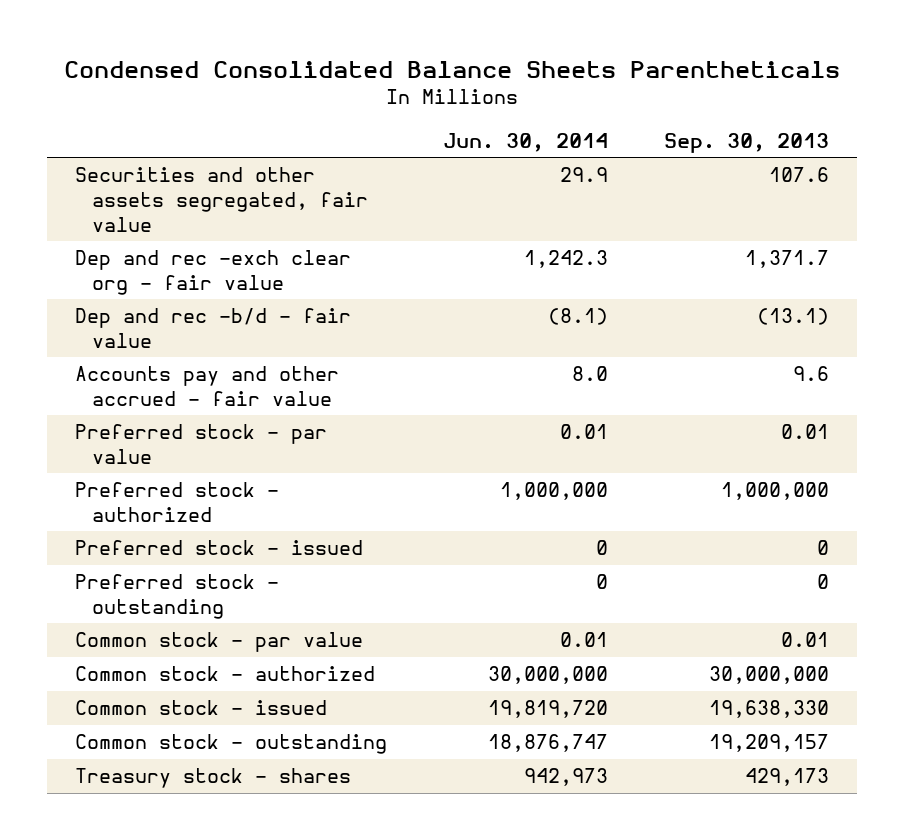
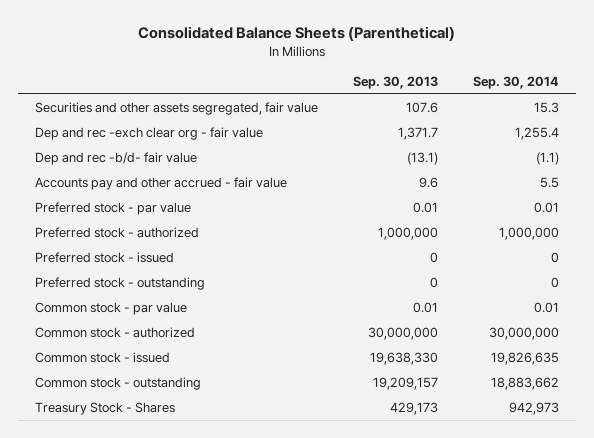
[64,60,841,78] Condensed Consolidated Balance Sheets Parentheticals -> [137,26,455,42] Consolidated Balance Sheets (Parenthetical)
[443,133,609,153] Jun. 30, 2014 -> none
none -> [472,76,559,90] Sep. 30, 2014
[75,308,352,348] Dep and rec -b/d - fair value -> [35,152,198,166] Dep and rec -b/d- fair value
[75,768,352,789] Treasury stock - shares -> [35,402,176,416] Treasury Stock - Shares

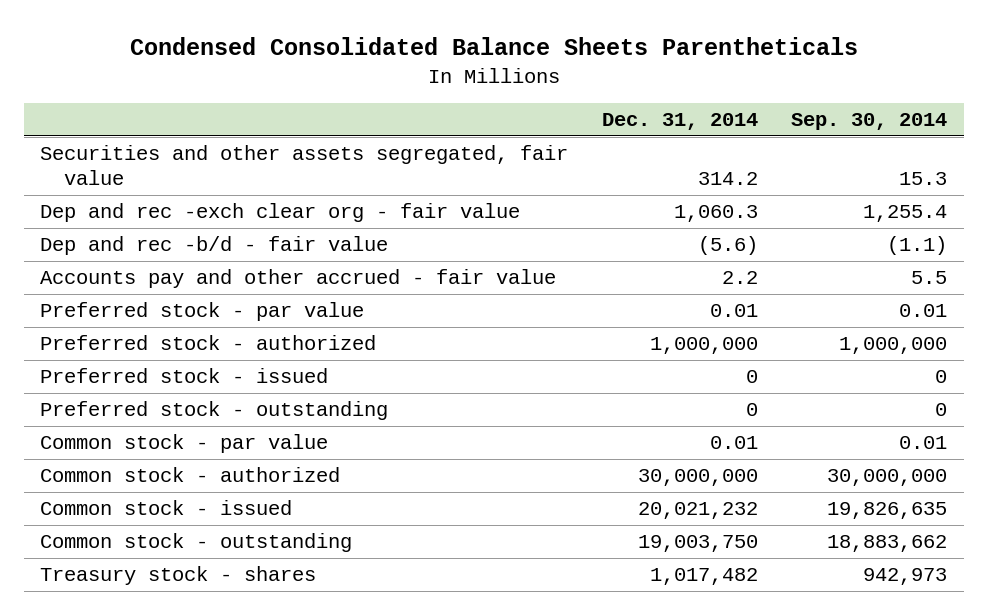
[137,26,455,42] Consolidated Balance Sheets (Parenthetical) -> [129,37,858,56] Condensed Consolidated Balance Sheets Parentheticals
[352,76,438,90] Sep. 30, 2013 -> none
none -> [601,112,758,130] Dec. 31, 2014
[35,152,198,166] Dep and rec -b/d- fair value -> [40,235,389,255] Dep and rec -b/d - fair value
[35,402,176,416] Treasury Stock - Shares -> [40,565,317,585] Treasury stock - shares

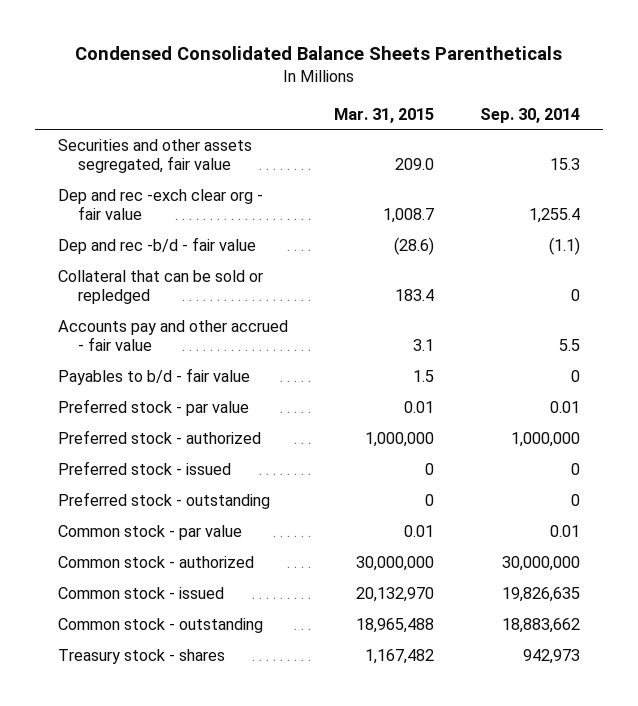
[601,112,758,130] Dec. 31, 2014 -> none
none -> [334,107,435,123] Mar. 31, 2015
none -> [57,270,263,305] Collateral that can be sold or repledged
none -> [57,368,250,386] Payables to b/d - fair value

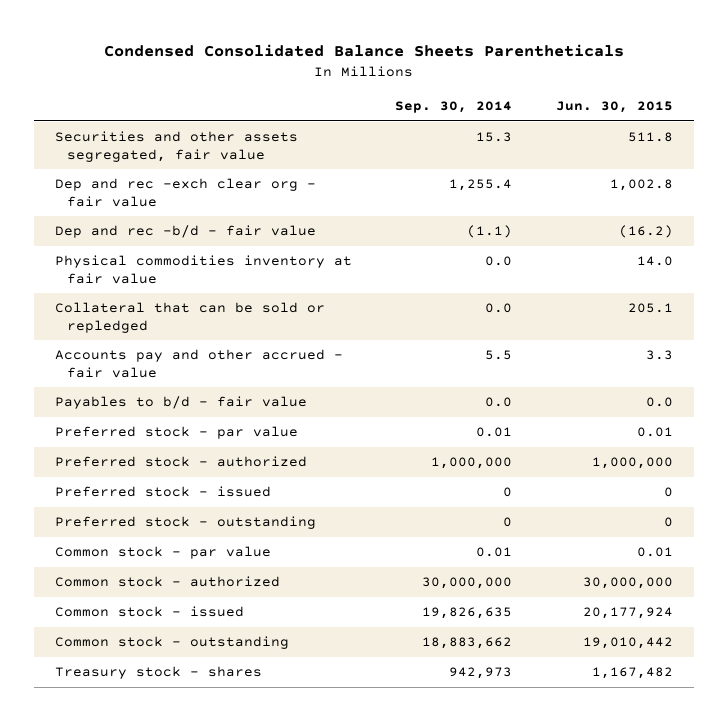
[334,107,435,123] Mar. 31, 2015 -> none
none -> [555,101,673,114] Jun. 30, 2015
none -> [55,255,353,284] Physical commodities inventory at fair value
[571,289,581,302] 0 -> [485,303,513,314] 0.0
[571,370,581,383] 0 -> [485,397,513,408] 0.0

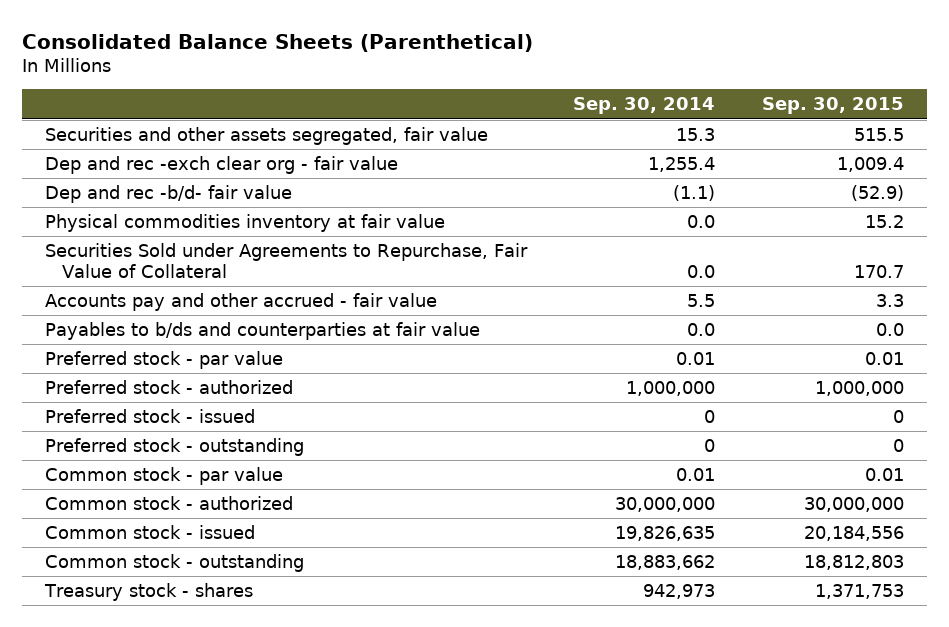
[103,44,624,58] Condensed Consolidated Balance Sheets Parentheticals -> [21,33,533,52] Consolidated Balance Sheets (Parenthetical)
[555,101,673,114] Jun. 30, 2015 -> none
none -> [762,97,905,115] Sep. 30, 2015
[55,225,317,239] Dep and rec -b/d - fair value -> [44,184,292,203] Dep and rec -b/d- fair value
[55,302,326,333] Collateral that can be sold or repledged -> [44,242,528,278] Securities Sold under Agreements to Repurchase, Fair Value of Collateral
[55,396,308,410] Payables to b/d - fair value -> [44,321,480,340] Payables to b/ds and counterparties at fair value

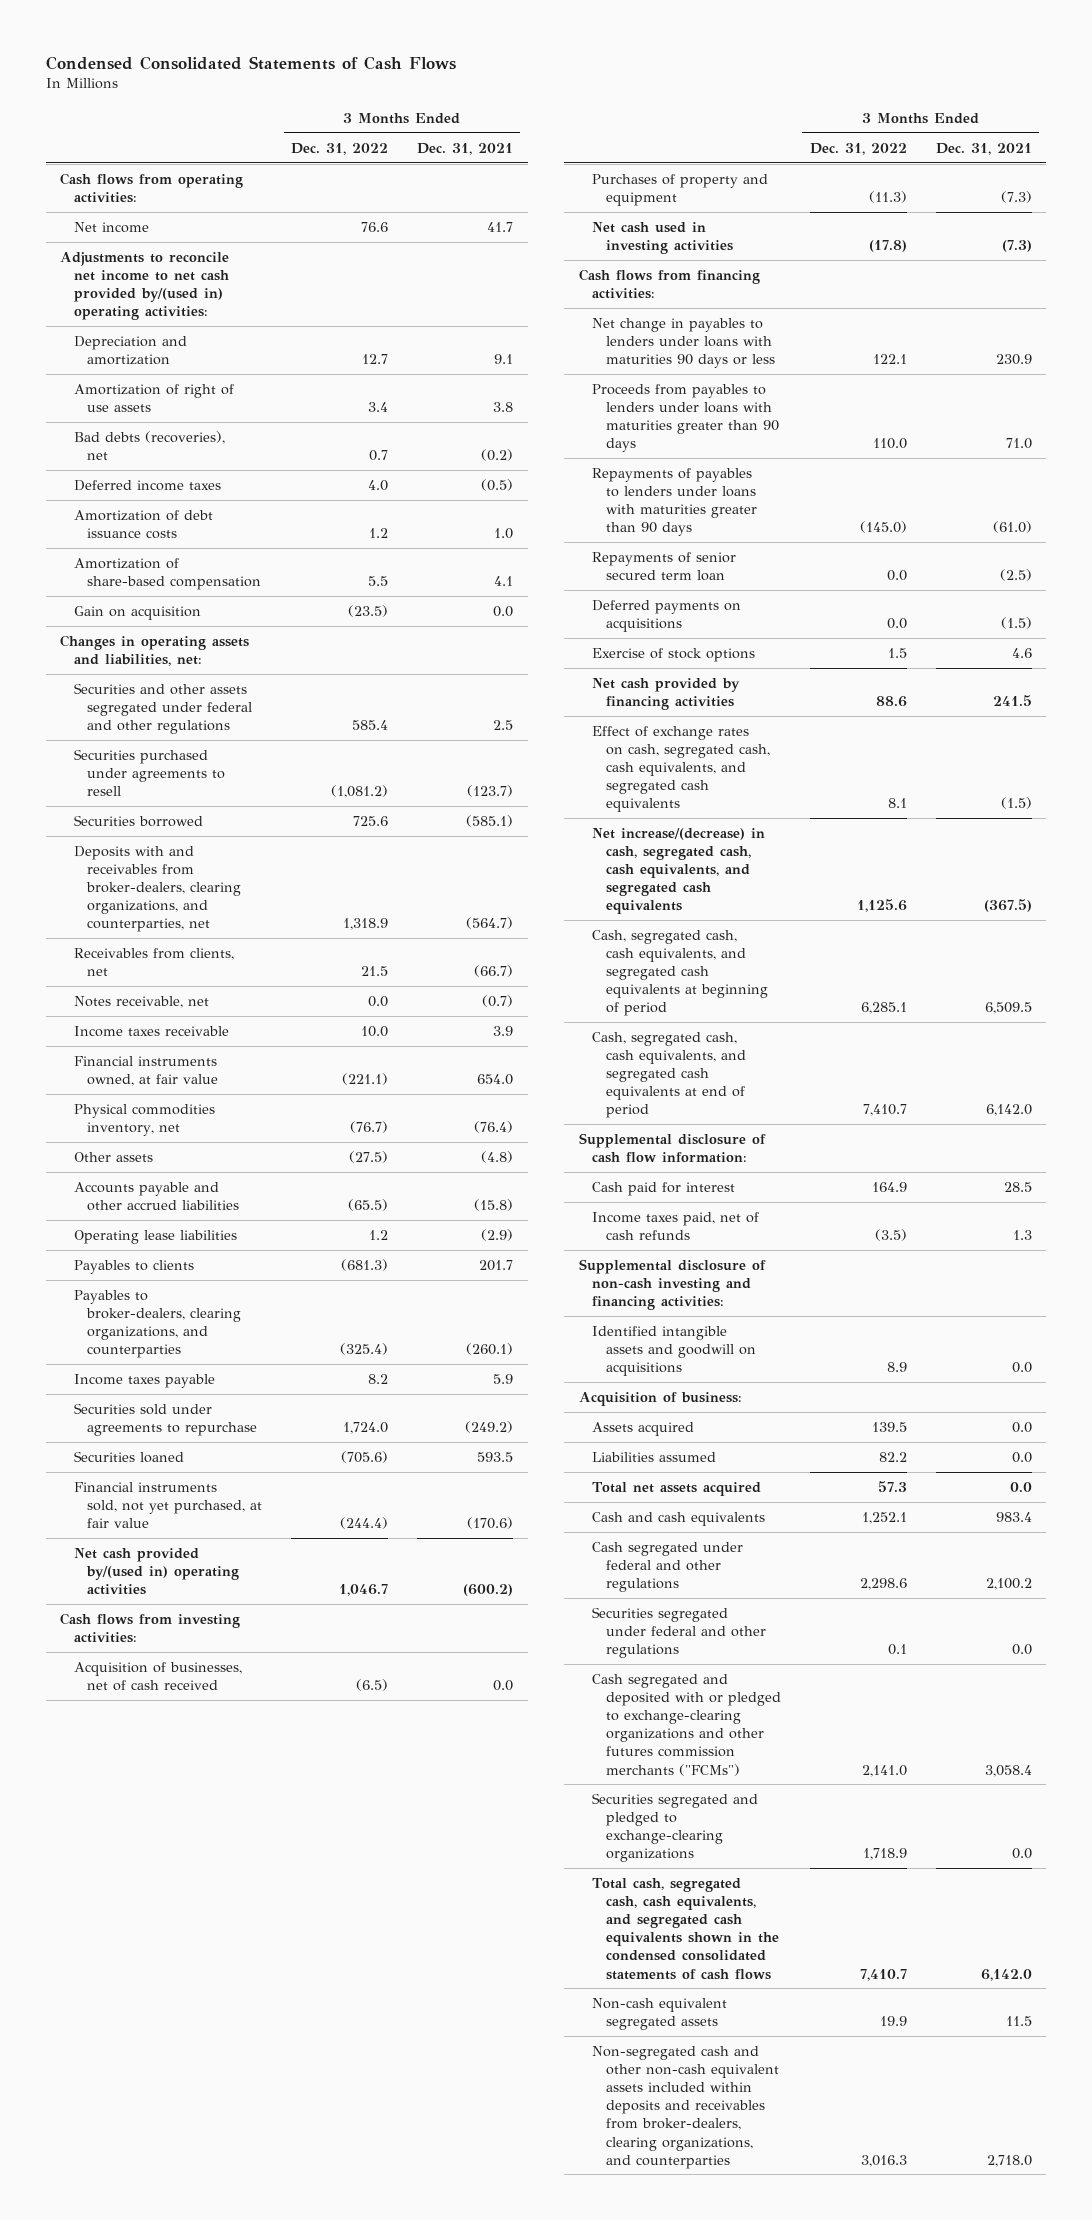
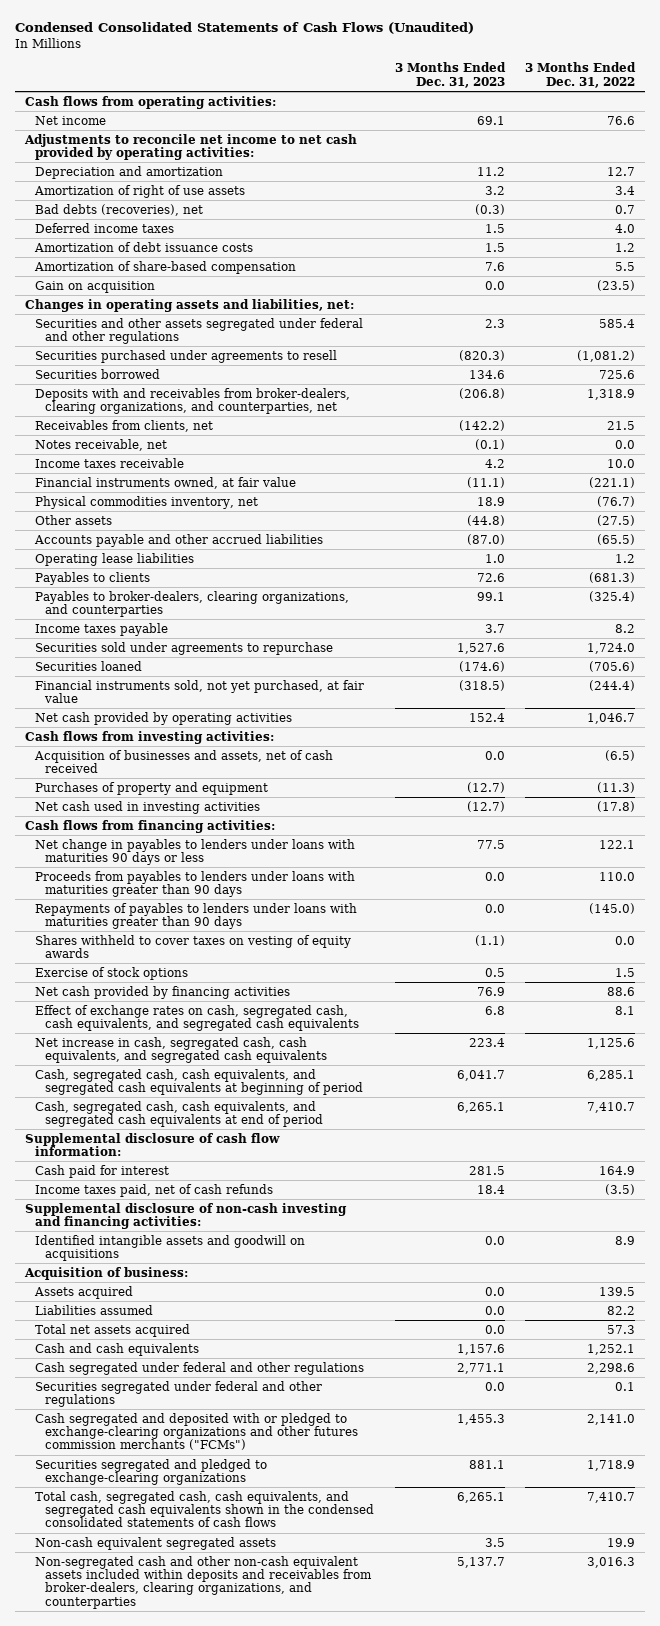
[45,55,456,70] Condensed Consolidated Statements of Cash Flows -> [14,22,474,35] Condensed Consolidated Statements of Cash Flows (Unaudited)
[417,142,514,155] Dec. 31, 2021 -> none
none -> [394,62,506,88] 3 Months Ended Dec. 31, 2023
[60,251,230,321] Adjustments to reconcile net income to net cash provided by/(used in) operating activities: -> [23,133,357,160] Adjustments to reconcile net income to net cash provided by operating activities:
[73,1547,239,1596] Net cash provided by/(used in) operating activities -> [35,711,293,725] Net cash provided by operating activities
[73,1661,242,1692] Acquisition of businesses, net of cash received -> [34,749,334,773] Acquisition of businesses and assets, net of cash received
[592,551,737,582] Repayments of senior secured term loan -> none
[592,599,742,633] Deferred payments on acquisitions -> none
none -> [35,934,352,958] Shares withheld to cover taxes on vesting of equity awards
[592,827,766,915] Net increase/(decrease) in cash, segregated cash, cash equivalents, and segregated cash equivalents -> [35,1036,328,1063] Net increase in cash, segregated cash, cash equivalents, and segregated cash equivalents

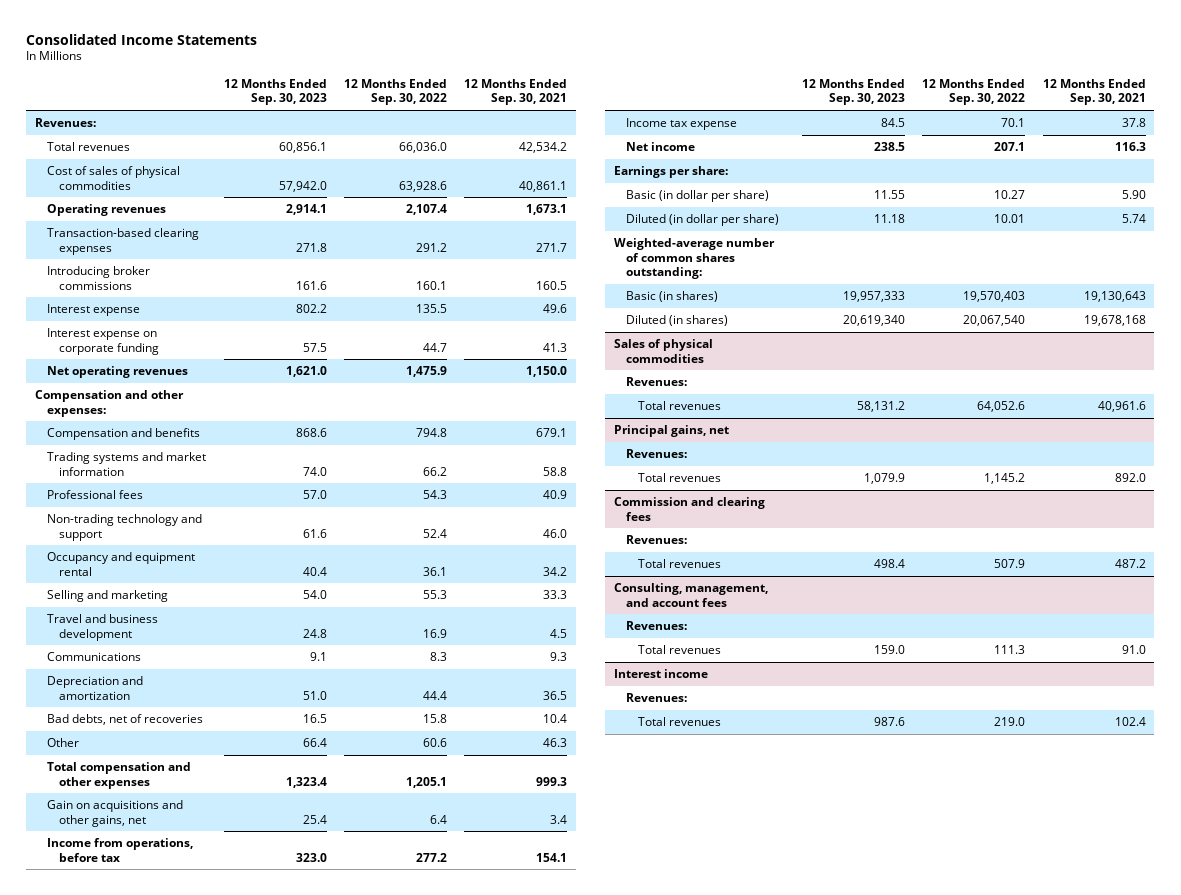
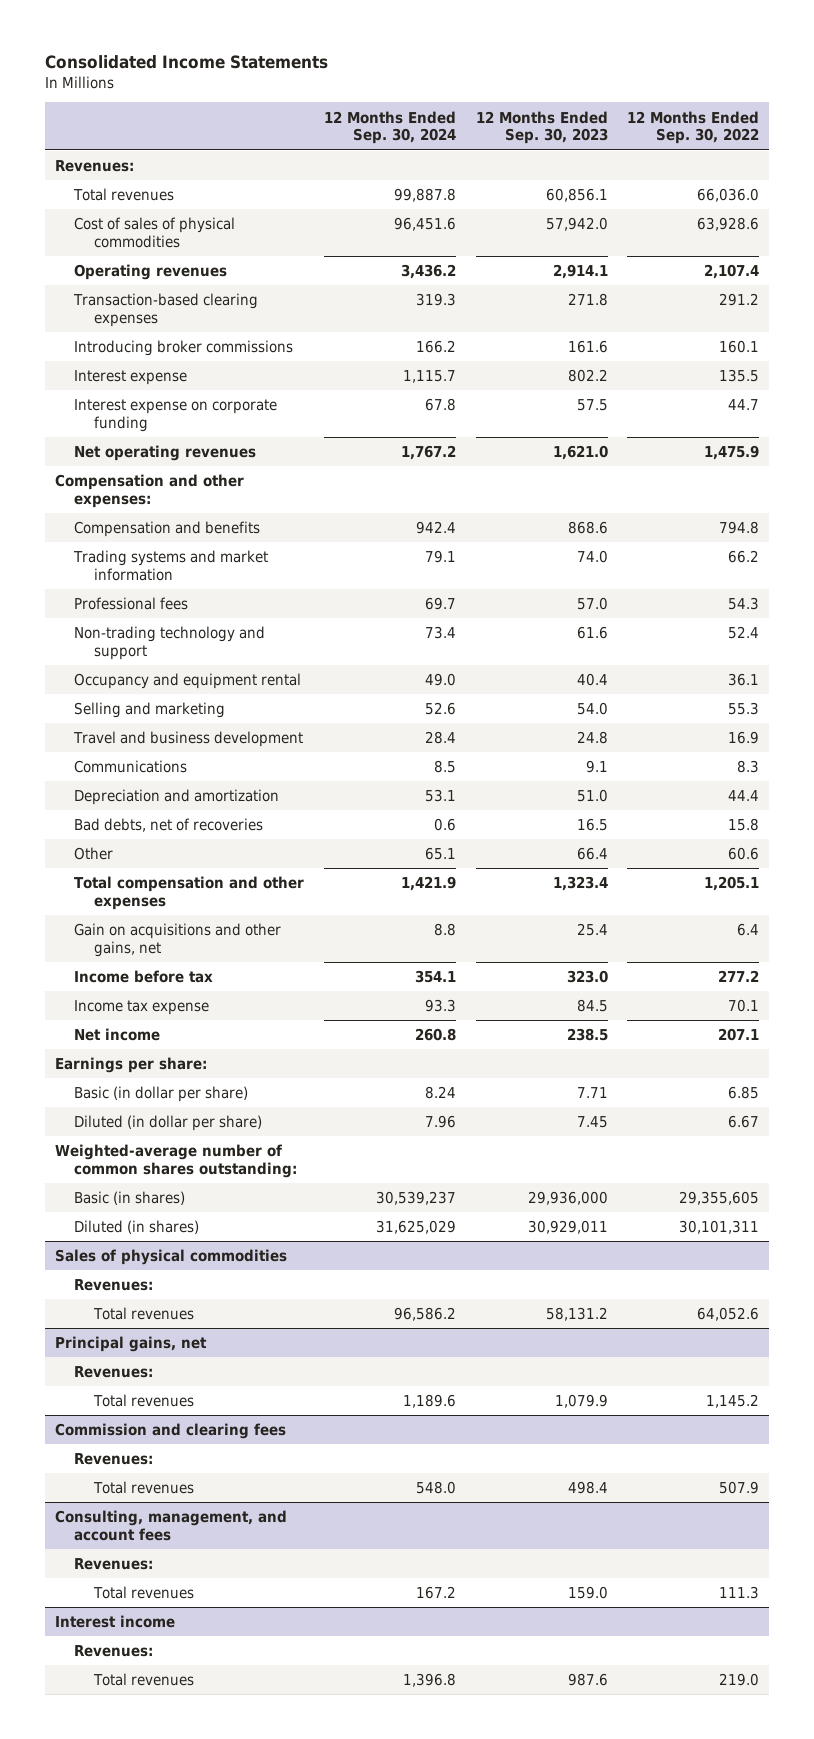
[464,78,568,106] 12 Months Ended Sep. 30, 2021 -> none
none -> [323,110,456,145] 12 Months Ended Sep. 30, 2024
[47,838,194,862] Income from operations, before tax -> [74,970,214,984] Income before tax
[874,190,906,200] 11.55 -> [576,1087,608,1099] 7.71
[994,190,1026,200] 10.27 -> [728,1086,760,1100] 6.85
[874,214,906,224] 11.18 -> [576,1116,608,1129] 7.45
[994,214,1026,224] 10.01 -> [728,1115,760,1129] 6.67
[843,291,906,303] 19,957,333 -> [527,1191,608,1206] 29,936,000
[963,291,1026,303] 19,570,403 -> [679,1191,760,1206] 29,355,605
[843,315,906,327] 20,619,340 -> [527,1220,608,1235] 30,929,011
[963,315,1026,327] 20,067,540 -> [679,1220,760,1235] 30,101,311

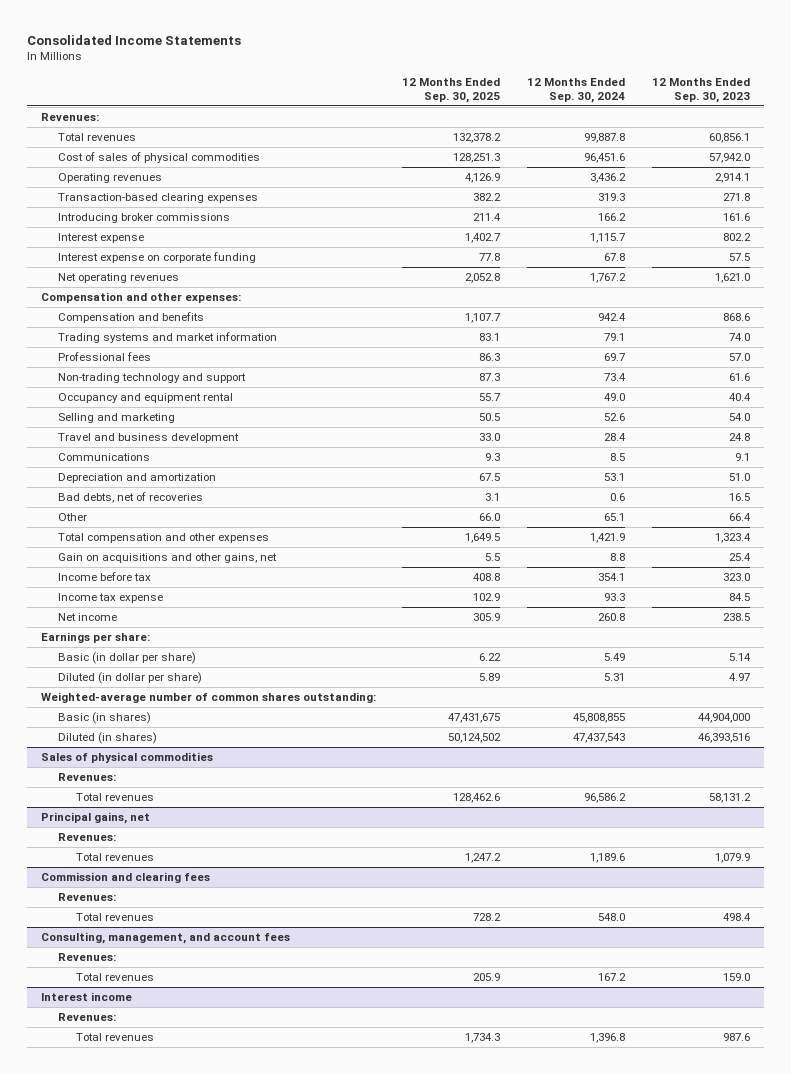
[627,110,760,145] 12 Months Ended Sep. 30, 2022 -> none
none -> [402,77,501,103] 12 Months Ended Sep. 30, 2025
[424,1086,456,1100] 8.24 -> [604,653,626,662] 5.49
[576,1087,608,1099] 7.71 -> [729,653,752,662] 5.14
[424,1115,456,1129] 7.96 -> [604,673,626,682] 5.31
[576,1116,608,1129] 7.45 -> [729,673,751,682] 4.97
[375,1191,456,1206] 30,539,237 -> [573,713,626,724] 45,808,855
[527,1191,608,1206] 29,936,000 -> [698,713,751,724] 44,904,000
[375,1220,456,1235] 31,625,029 -> [573,733,626,744] 47,437,543
[527,1220,608,1235] 30,929,011 -> [698,733,751,744] 46,393,516

